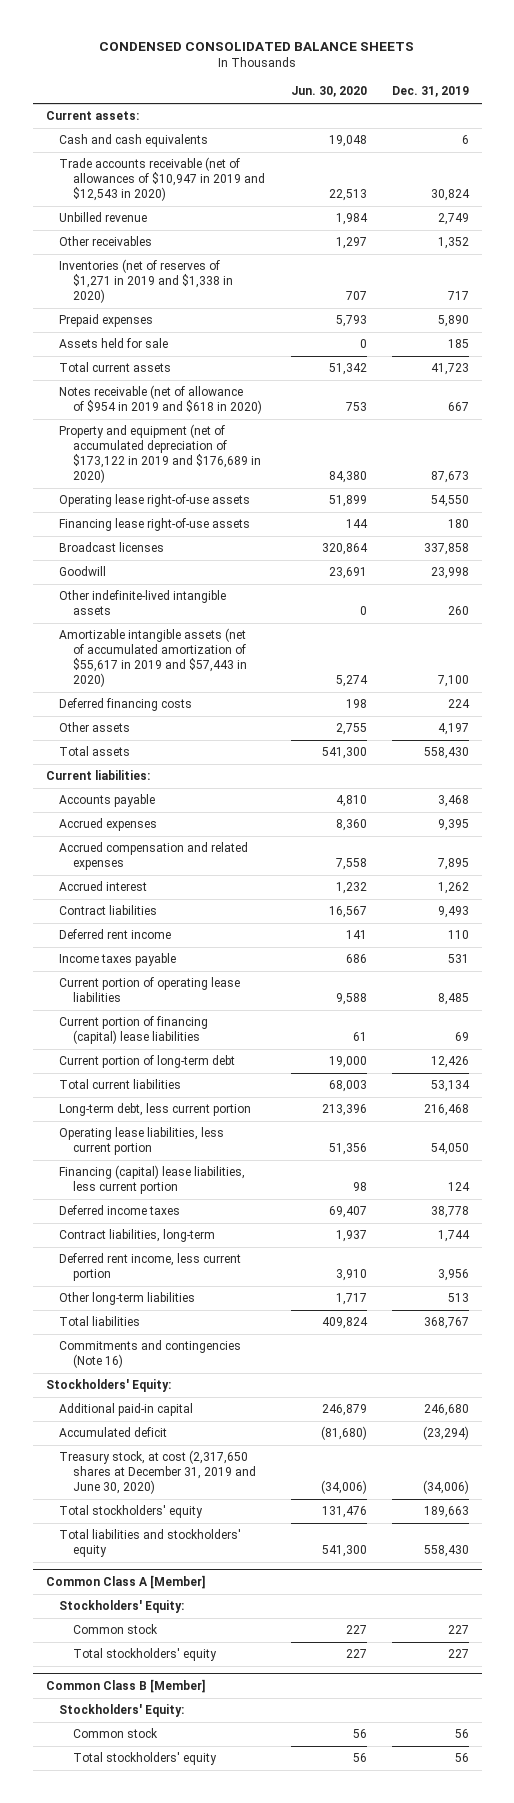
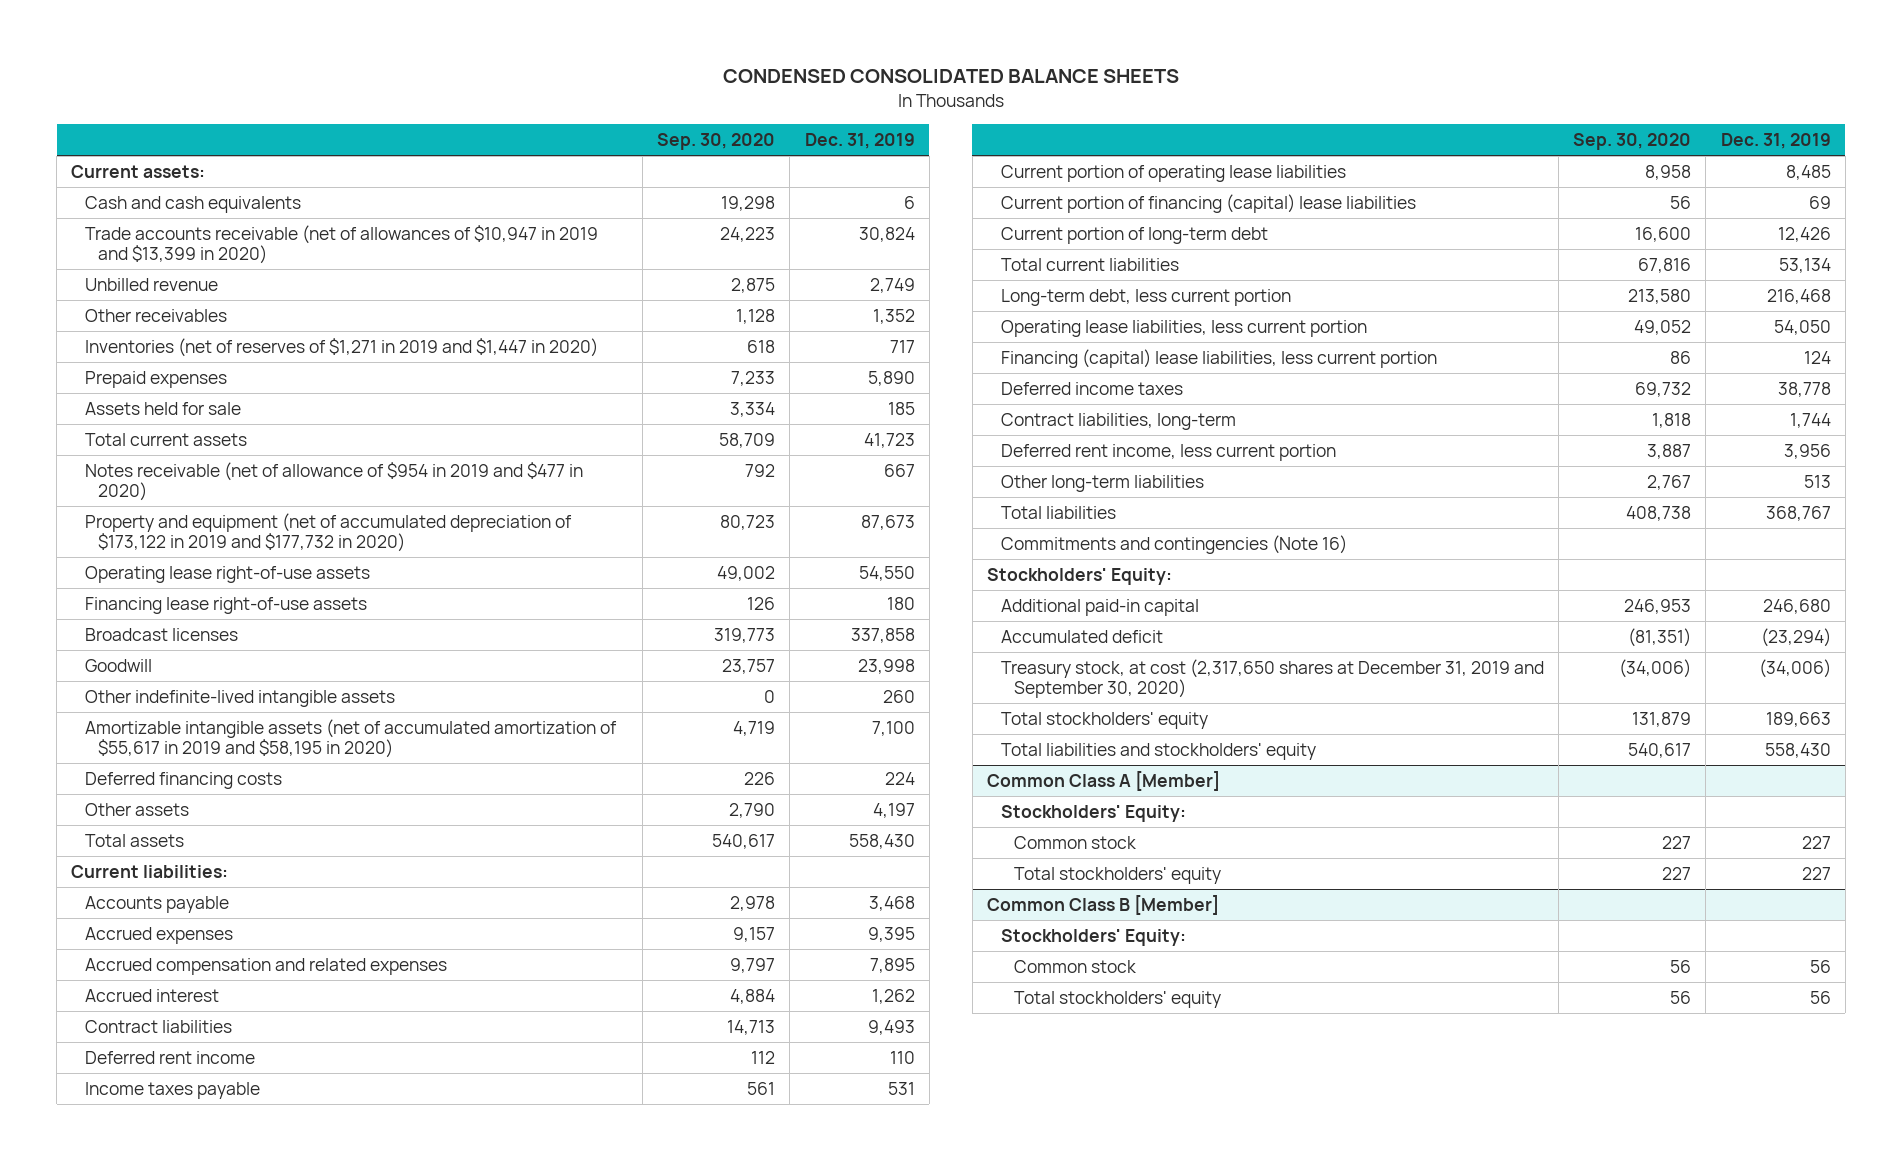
[290,86,367,98] Jun. 30, 2020 -> none
none -> [657,132,776,150] Sep. 30, 2020
[59,157,266,202] Trade accounts receivable (net of allowances of $10,947 in 2019 and $12,543 in 2020) -> [84,224,598,264] Trade accounts receivable (net of allowances of $10,947 in 2019 and $13,399 in 2020)
[59,259,234,304] Inventories (net of reserves of $1,271 in 2019 and $1,338 in 2020) -> [84,337,598,357] Inventories (net of reserves of $1,271 in 2019 and $1,447 in 2020)
[59,385,263,415] Notes receivable (net of allowance of $954 in 2019 and $618 in 2020) -> [84,461,583,501] Notes receivable (net of allowance of $954 in 2019 and $477 in 2020)
[59,424,262,484] Property and equipment (net of accumulated depreciation of $173,122 in 2019 and $176,689 in 2020) -> [84,512,572,552] Property and equipment (net of accumulated depreciation of $173,122 in 2019 and $177,732 in 2020)
[59,628,248,688] Amortizable intangible assets (net of accumulated amortization of $55,617 in 2019 and $57,443 in 2020) -> [84,718,617,758] Amortizable intangible assets (net of accumulated amortization of $55,617 in 2019 and $58,195 in 2020)
[59,1450,257,1495] Treasury stock, at cost (2,317,650 shares at December 31, 2019 and June 30, 2020) -> [1000,658,1544,698] Treasury stock, at cost (2,317,650 shares at December 31, 2019 and September 30, 2020)

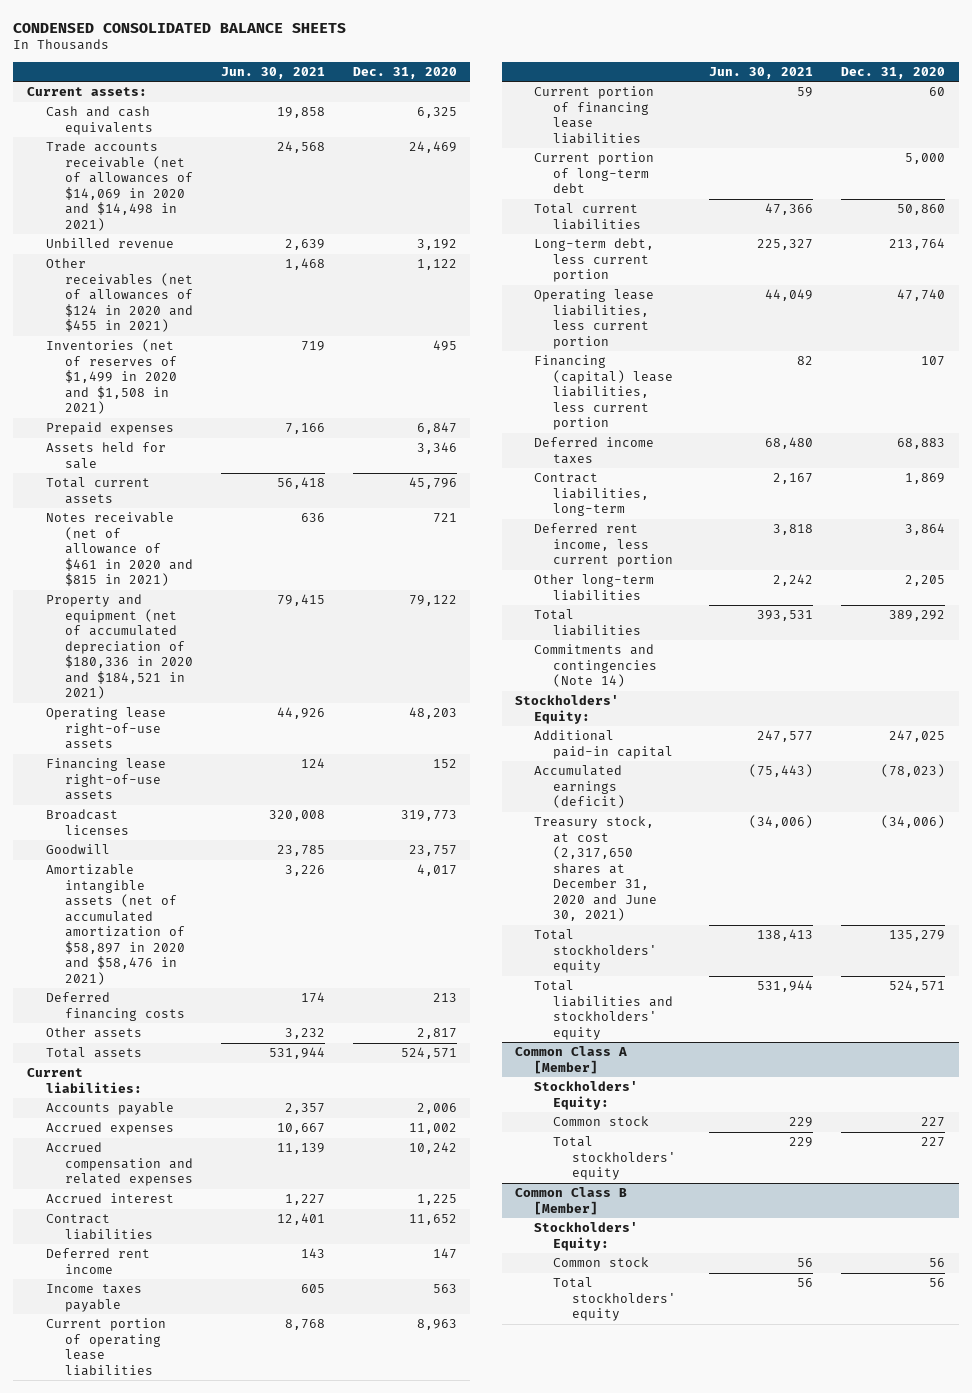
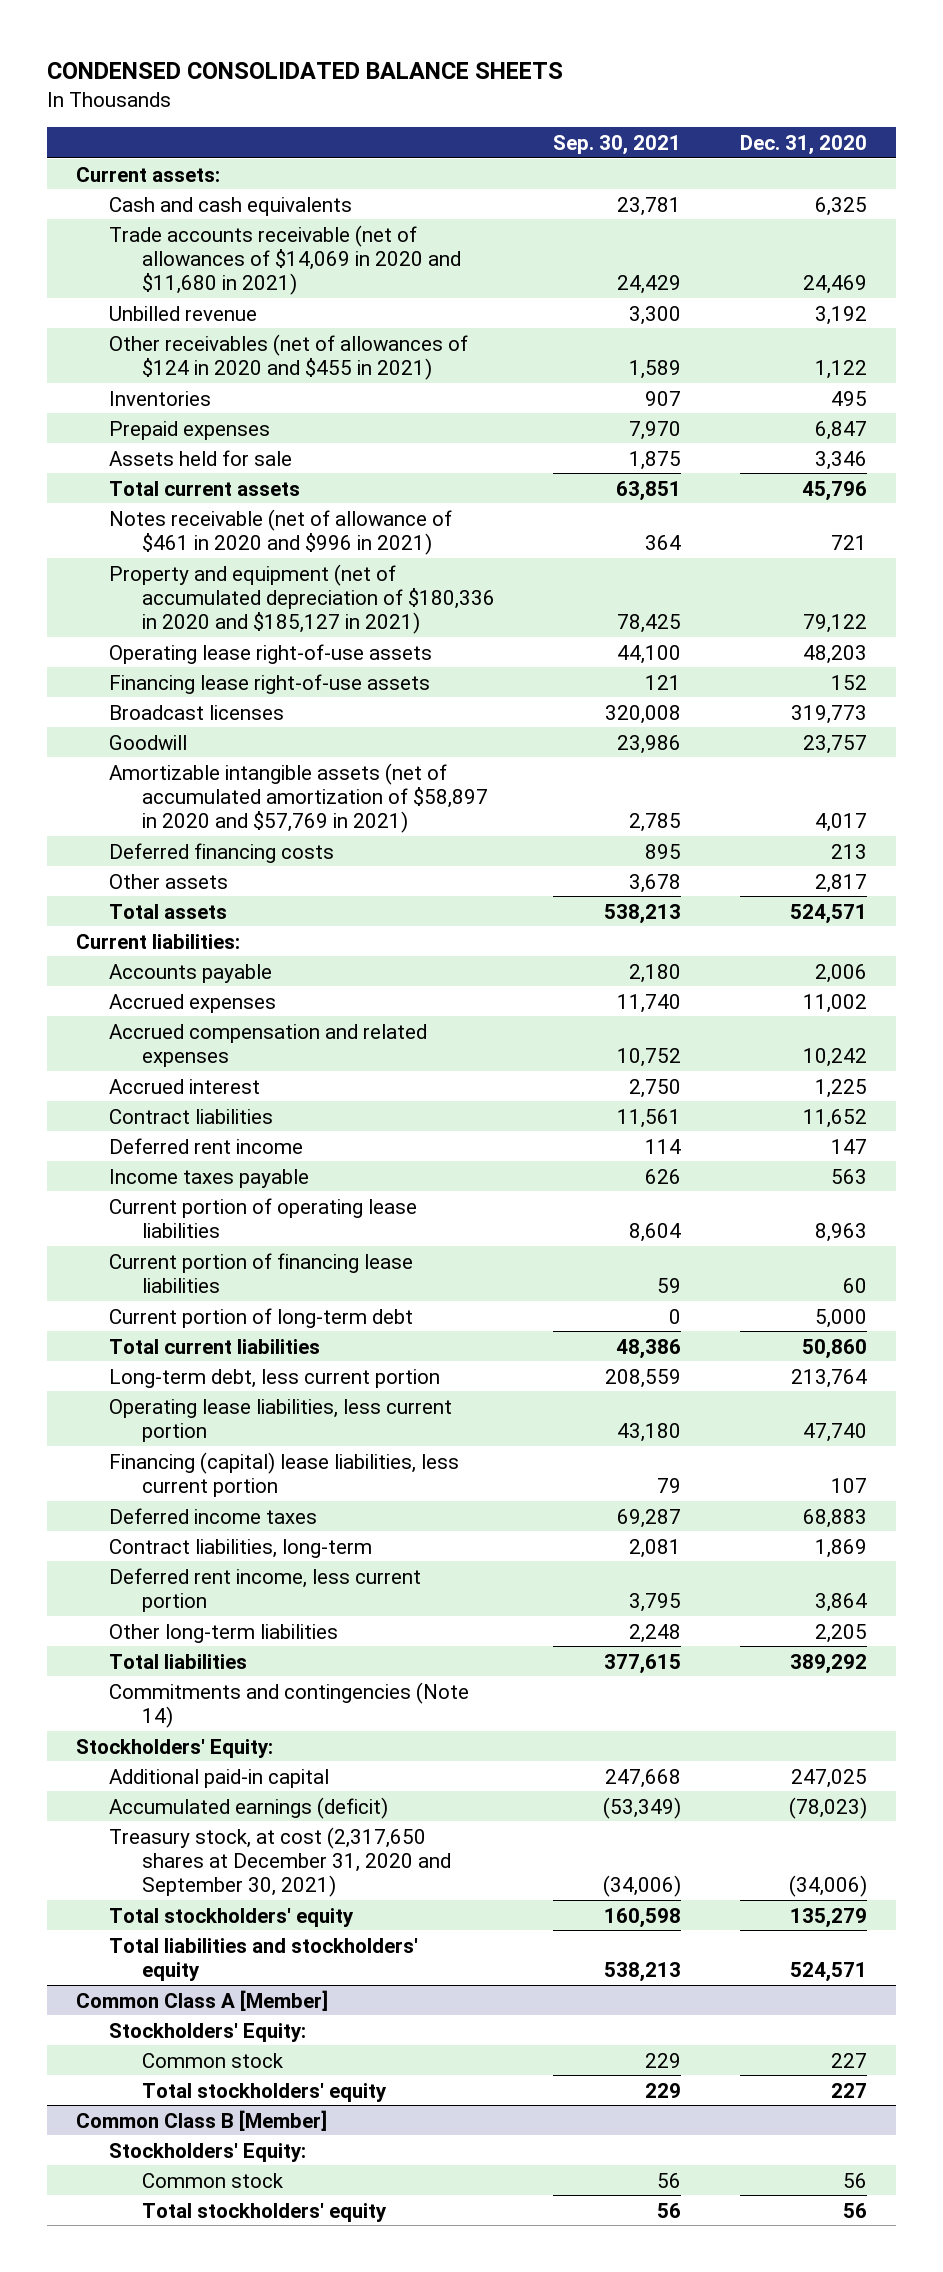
[220,67,325,80] Jun. 30, 2021 -> none
none -> [553,134,682,155] Sep. 30, 2021
[46,141,193,231] Trade accounts receivable (net of allowances of $14,069 in 2020 and $14,498 in 2021) -> [109,224,461,296] Trade accounts receivable (net of allowances of $14,069 in 2020 and $11,680 in 2021)
[46,339,177,415] Inventories (net of reserves of $1,499 in 2020 and $1,508 in 2021) -> [109,390,212,406] Inventories
[46,512,193,587] Notes receivable (net of allowance of $461 in 2020 and $815 in 2021) -> [109,508,453,555] Notes receivable (net of allowance of $461 in 2020 and $996 in 2021)
[46,594,193,700] Property and equipment (net of accumulated depreciation of $180,336 in 2020 and $184,521 in 2021) -> [109,563,495,635] Property and equipment (net of accumulated depreciation of $180,336 in 2020 and $185,127 in 2021)
[46,864,185,986] Amortizable intangible assets (net of accumulated amortization of $58,897 in 2020 and $58,476 in 2021) -> [109,762,488,834] Amortizable intangible assets (net of accumulated amortization of $58,897 in 2020 and $57,769 in 2021)
[534,816,658,922] Treasury stock, at cost (2,317,650 shares at December 31, 2020 and June 30, 2021) -> [109,1826,451,1898] Treasury stock, at cost (2,317,650 shares at December 31, 2020 and September 30, 2021)

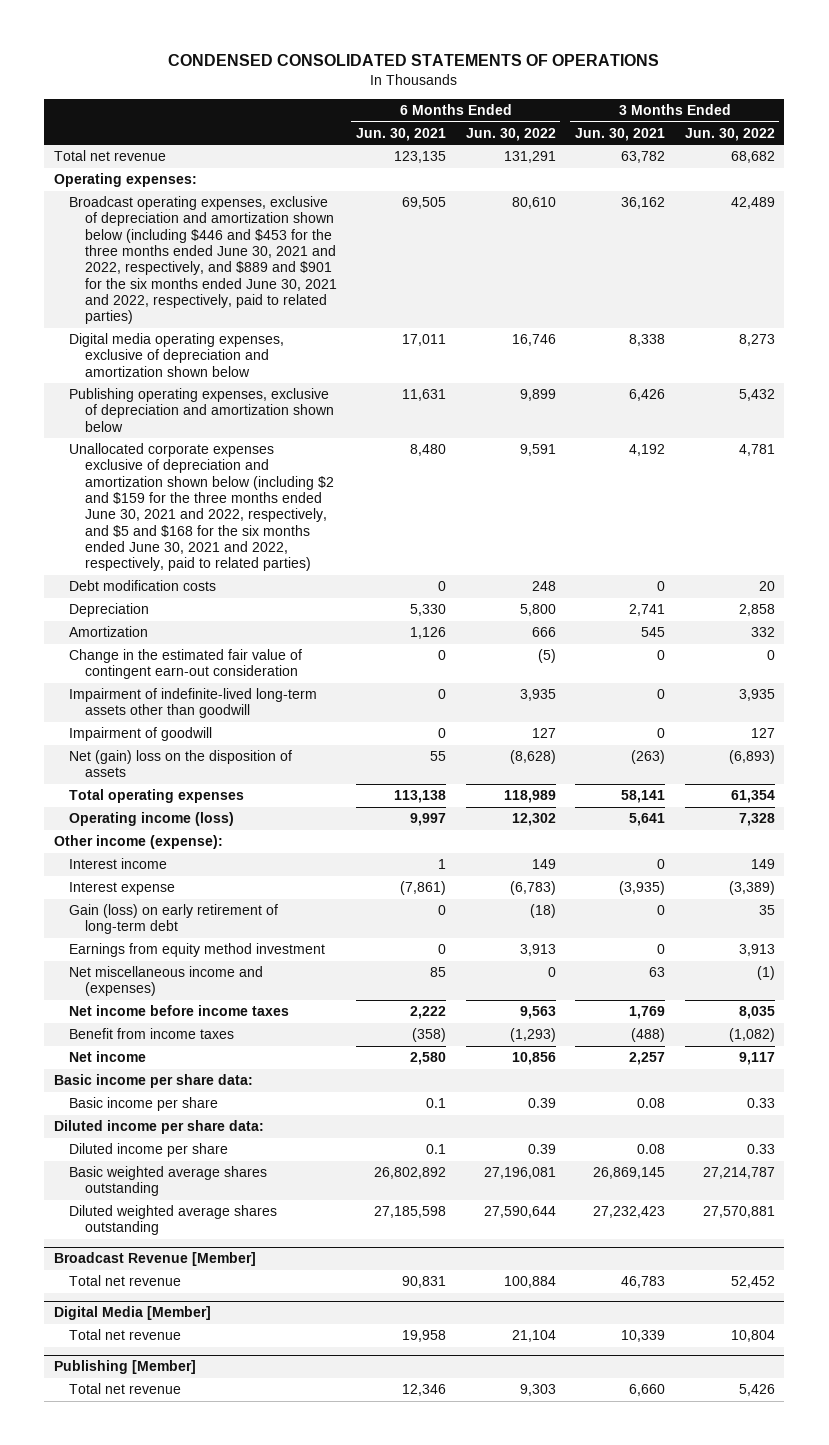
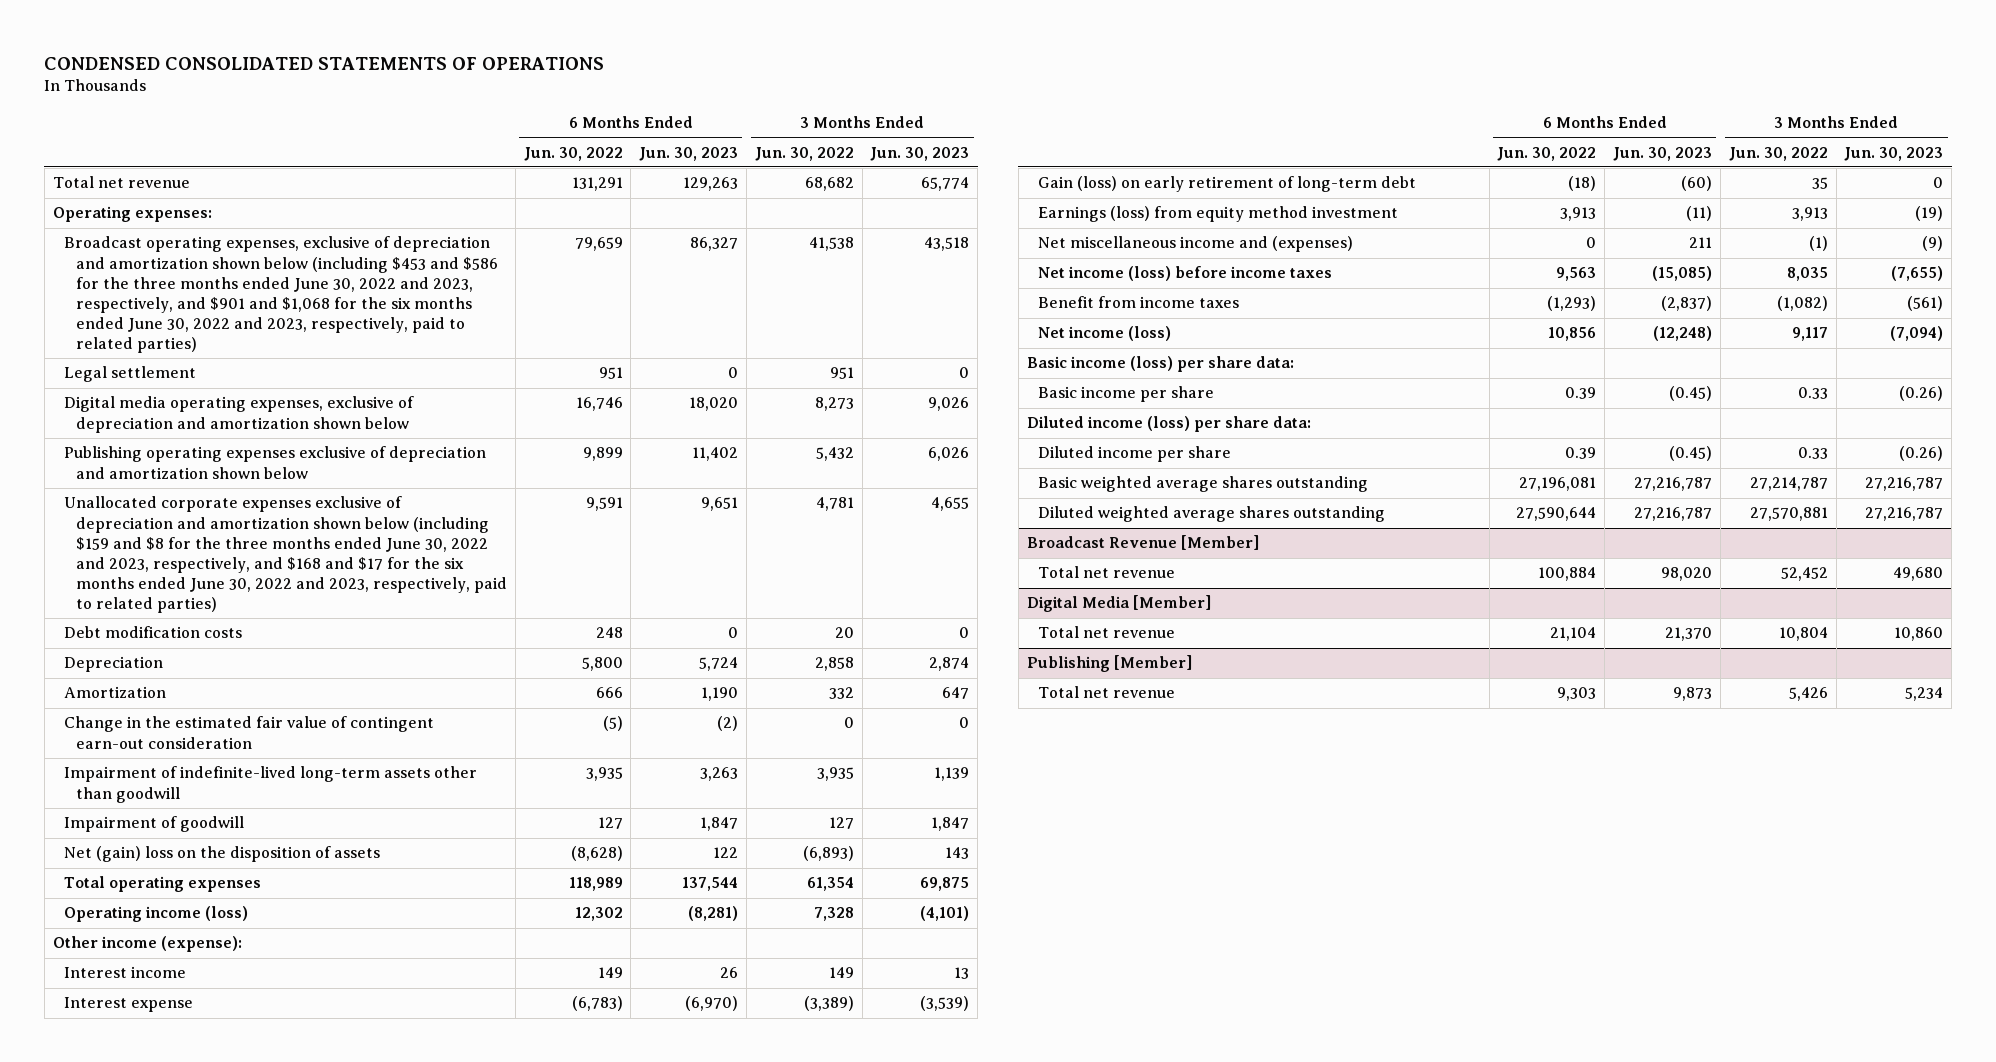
[356,127,447,141] Jun. 30, 2021 -> none
[575,127,666,141] Jun. 30, 2021 -> none
none -> [639,146,739,161] Jun. 30, 2023
none -> [870,146,970,161] Jun. 30, 2023
[69,196,337,325] Broadcast operating expenses, exclusive of depreciation and amortization shown below (including $446 and $453 for the three months ended June 30, 2021 and 2022, respectively, and $889 and $901 for the six months ended June 30, 2021 and 2022, respectively, paid to related parties) -> [64,236,498,353] Broadcast operating expenses, exclusive of depreciation and amortization shown below (including $453 and $586 for the three months ended June 30, 2022 and 2023, respectively, and $901 and $1,068 for the six months ended June 30, 2022 and 2023, respectively, paid to related parties)
[511,197,556,210] 80,610 -> [574,237,623,252] 79,659
[730,197,775,210] 42,489 -> [808,237,854,252] 41,538
none -> [64,366,197,383] Legal settlement
[69,388,334,432] Publishing operating expenses, exclusive of depreciation and amortization shown below -> [64,446,487,479] Publishing operating expenses exclusive of depreciation and amortization shown below
[69,443,334,572] Unallocated corporate expenses exclusive of depreciation and amortization shown below (including $2 and $159 for the three months ended June 30, 2021 and 2022, respectively, and $5 and $168 for the six months ended June 30, 2021 and 2022, respectively, paid to related parties) -> [64,496,507,613] Unallocated corporate expenses exclusive of depreciation and amortization shown below (including $159 and $8 for the three months ended June 30, 2022 and 2023, respectively, and $168 and $17 for the six months ended June 30, 2022 and 2023, respectively, paid to related parties)
[69,943,326,958] Earnings from equity method investment -> [1038,206,1399,223] Earnings (loss) from equity method investment
[69,1005,290,1017] Net income before income taxes -> [1038,266,1333,282] Net income (loss) before income taxes
[69,1051,147,1063] Net income -> [1038,326,1172,342] Net income (loss)
[53,1074,253,1089] Basic income per share data: -> [1026,356,1294,373] Basic income (loss) per share data:
[53,1120,264,1135] Diluted income per share data: -> [1026,416,1311,433] Diluted income (loss) per share data:

